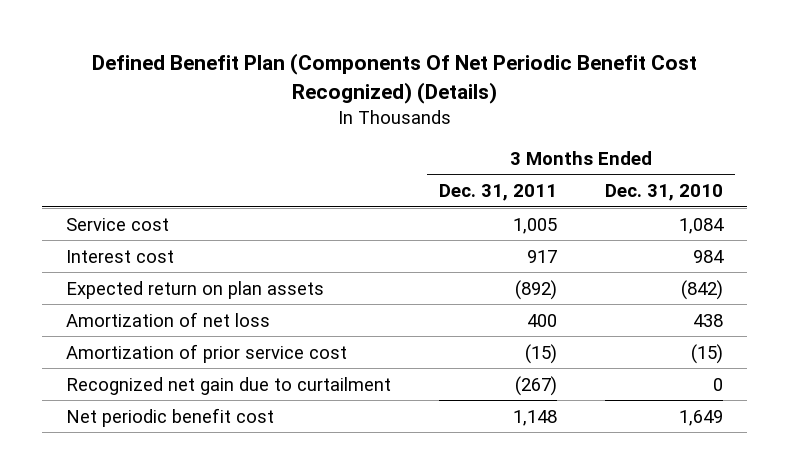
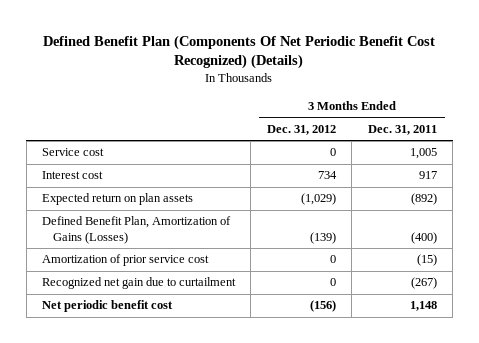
[605,184,724,202] Dec. 31, 2010 -> none
none -> [266,125,336,136] Dec. 31, 2012
[65,311,270,327] Amortization of net loss -> none
none -> [42,216,232,244] Defined Benefit Plan, Amortization of Gains (Losses)

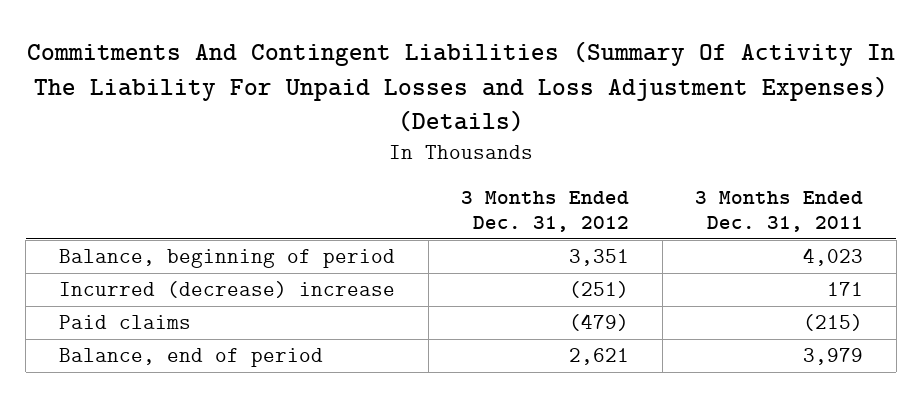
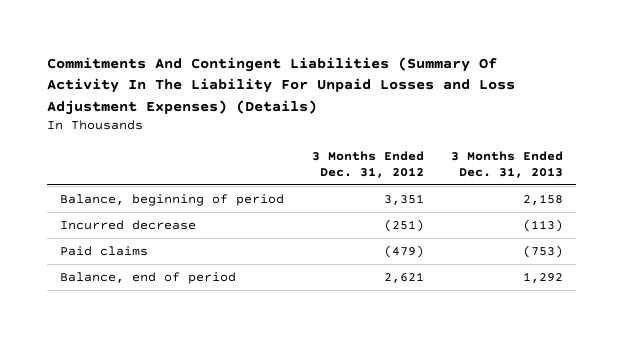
[695,190,864,233] 3 Months Ended Dec. 31, 2011 -> none
none -> [450,150,563,179] 3 Months Ended Dec. 31, 2013
[58,281,395,299] Incurred (decrease) increase -> [60,219,197,230] Incurred decrease

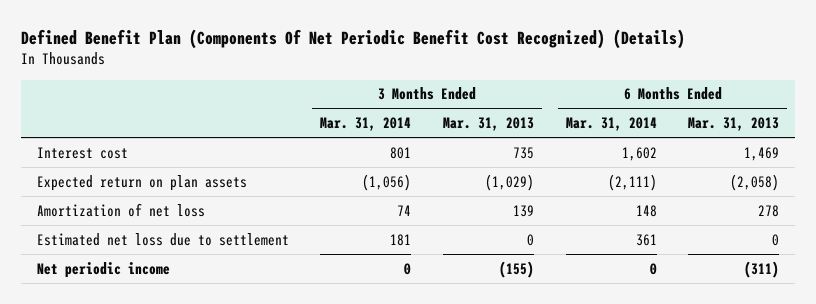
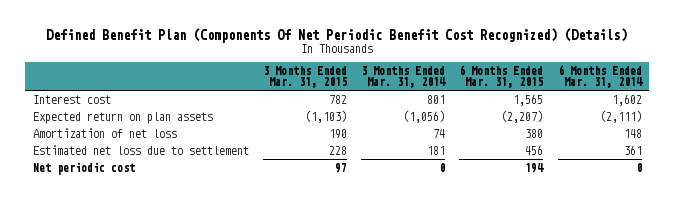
[443,117,535,132] Mar. 31, 2013 -> none
[688,117,780,132] Mar. 31, 2013 -> none
none -> [262,65,347,89] 3 Months Ended Mar. 31, 2015
none -> [459,64,544,89] 6 Months Ended Mar. 31, 2015
[36,261,170,278] Net periodic income -> [32,161,135,175] Net periodic cost

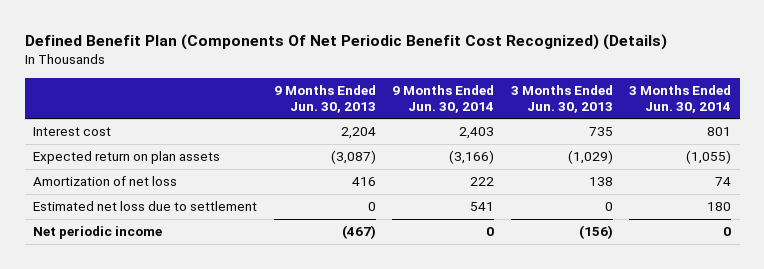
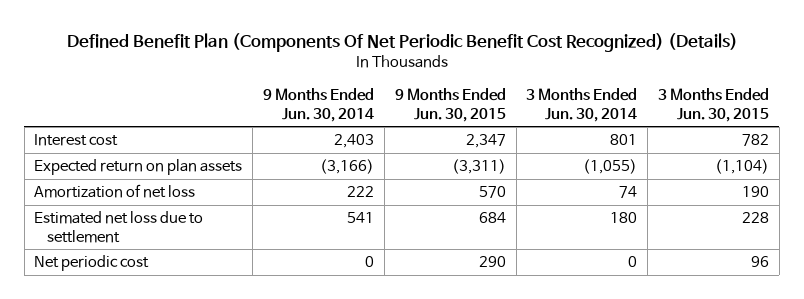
[273,84,376,113] 9 Months Ended Jun. 30, 2013 -> none
[510,84,613,113] 3 Months Ended Jun. 30, 2013 -> none
none -> [394,87,506,122] 9 Months Ended Jun. 30, 2015
none -> [658,87,770,122] 3 Months Ended Jun. 30, 2015
[32,226,162,240] Net periodic income -> [34,255,150,272] Net periodic cost

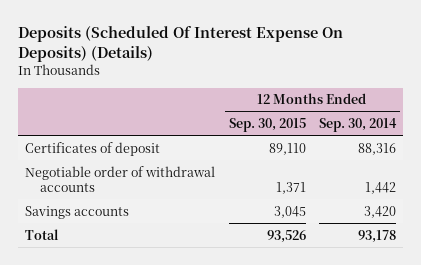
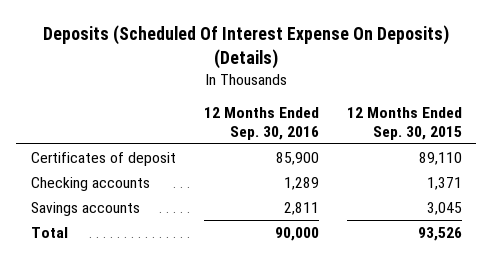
[319,117,398,132] Sep. 30, 2014 -> none
none -> [203,106,319,140] 12 Months Ended Sep. 30, 2016
[24,165,215,193] Negotiable order of withdrawal accounts -> [30,176,150,191] Checking accounts

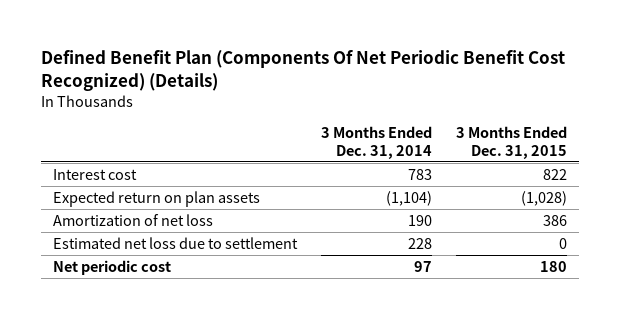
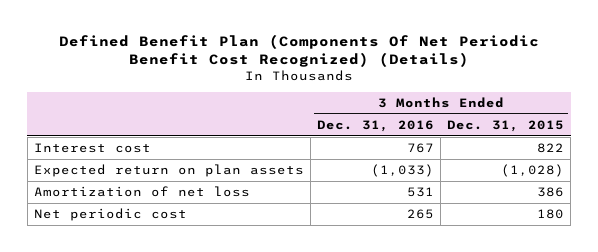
[321,126,433,159] 3 Months Ended Dec. 31, 2014 -> none
none -> [317,119,435,132] Dec. 31, 2016
[53,236,299,249] Estimated net loss due to settlement -> none

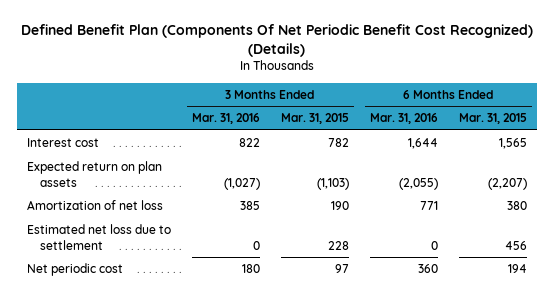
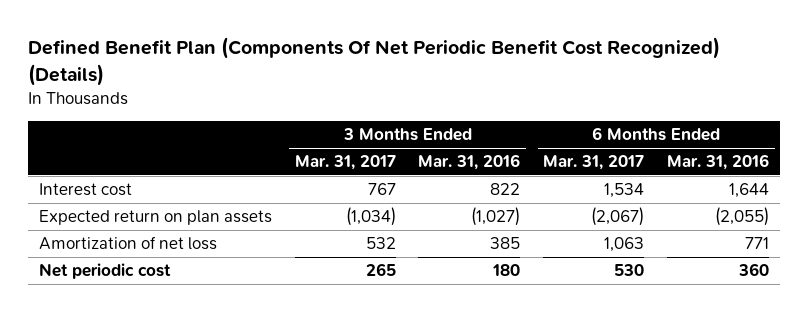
[280,113,349,125] Mar. 31, 2015 -> none
[458,113,527,125] Mar. 31, 2015 -> none
none -> [294,155,396,171] Mar. 31, 2017
none -> [543,155,645,171] Mar. 31, 2017
[27,224,172,250] Estimated net loss due to settlement -> none

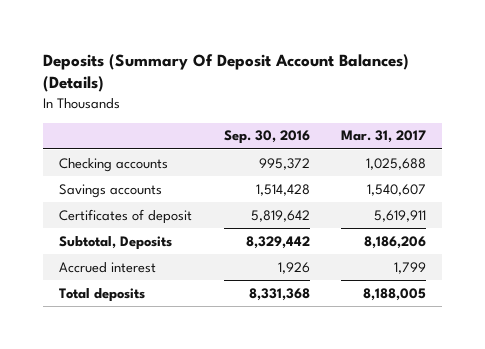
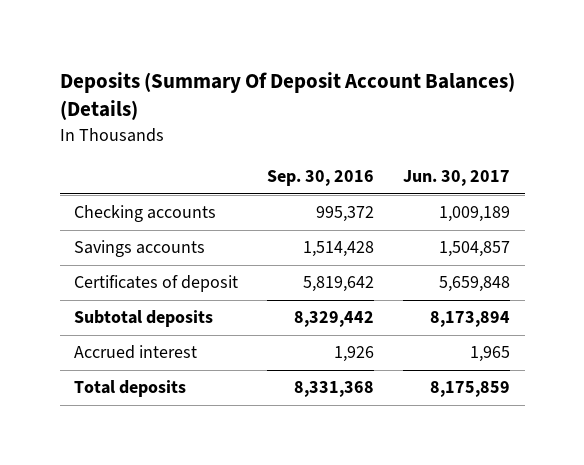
[341,130,427,144] Mar. 31, 2017 -> none
none -> [403,170,511,187] Jun. 30, 2017
[58,235,172,250] Subtotal, Deposits -> [74,310,214,328] Subtotal deposits

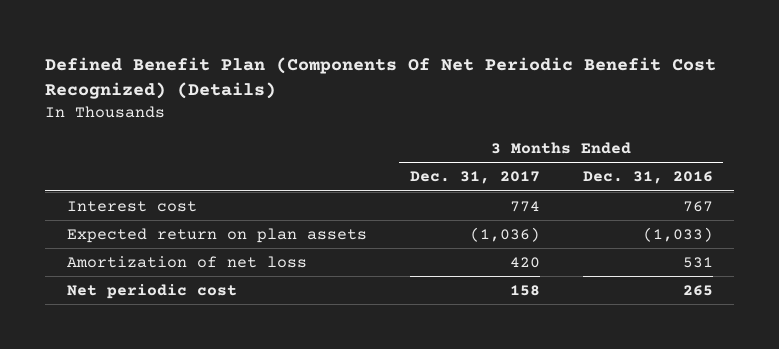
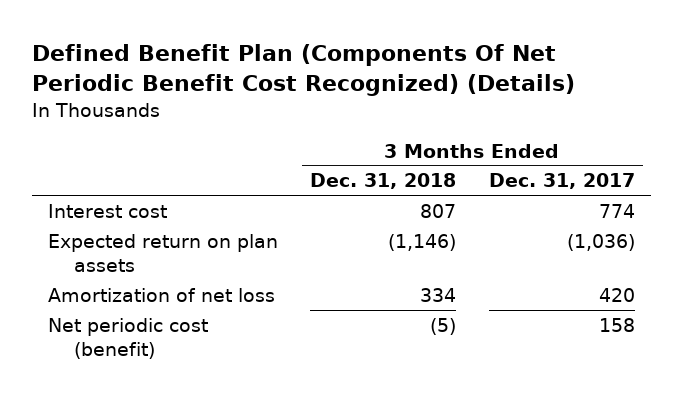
[582,171,713,185] Dec. 31, 2016 -> none
none -> [310,173,457,190] Dec. 31, 2018
[66,283,237,299] Net periodic cost -> [47,317,208,360] Net periodic cost (benefit)

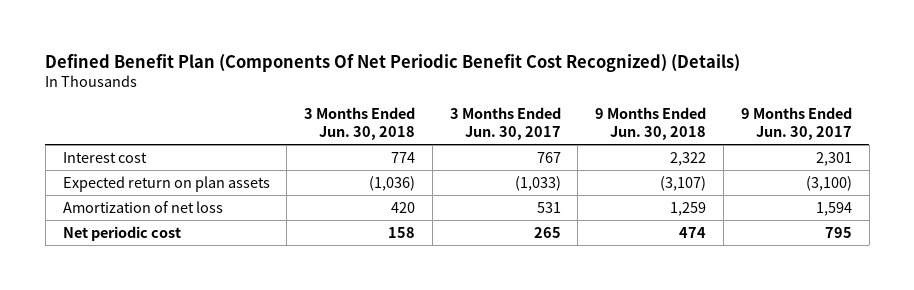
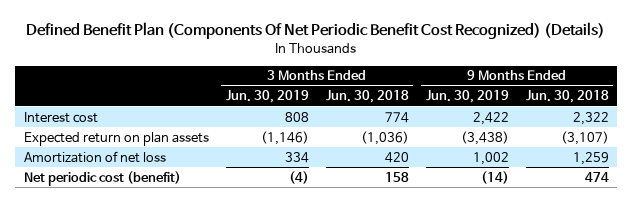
[449,107,561,140] 3 Months Ended Jun. 30, 2017 -> none
[740,107,852,140] 9 Months Ended Jun. 30, 2017 -> none
none -> [225,90,309,104] Jun. 30, 2019
none -> [425,90,509,104] Jun. 30, 2019
[62,225,181,241] Net periodic cost -> [23,170,181,186] Net periodic cost (benefit)

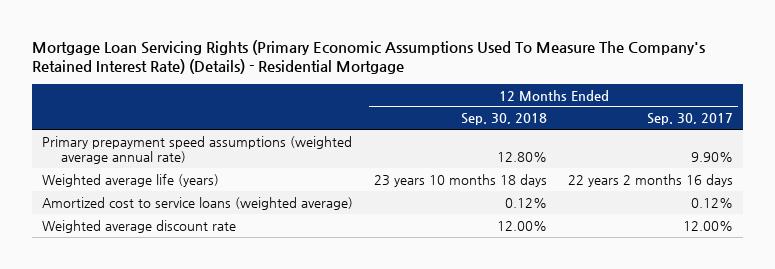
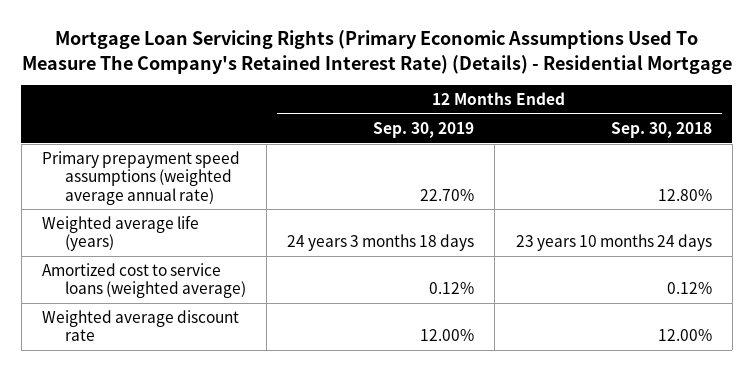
[647,113,734,126] Sep. 30, 2017 -> none
none -> [373,121,475,138] Sep. 30, 2019
[374,173,548,187] 23 years 10 months 18 days -> [515,234,712,252] 23 years 10 months 24 days

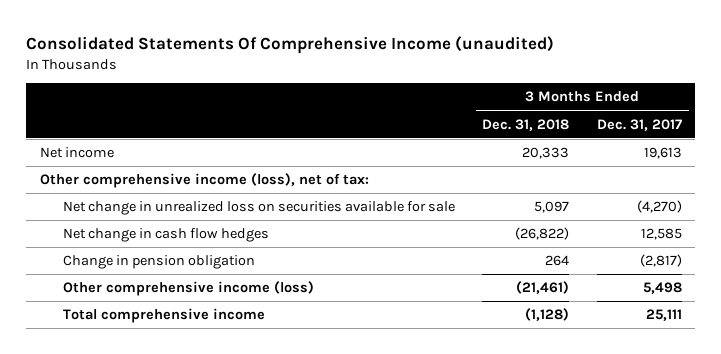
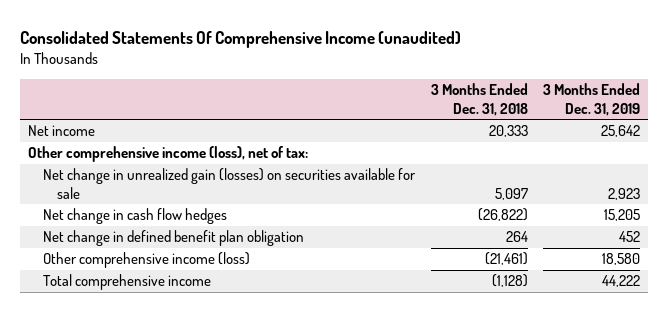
[596,118,682,131] Dec. 31, 2017 -> none
none -> [543,83,641,116] 3 Months Ended Dec. 31, 2019
[63,201,456,216] Net change in unrealized loss on securities available for sale -> [42,168,416,199] Net change in unrealized gain (losses) on securities available for sale
[63,255,256,270] Change in pension obligation -> [42,230,304,247] Net change in defined benefit plan obligation

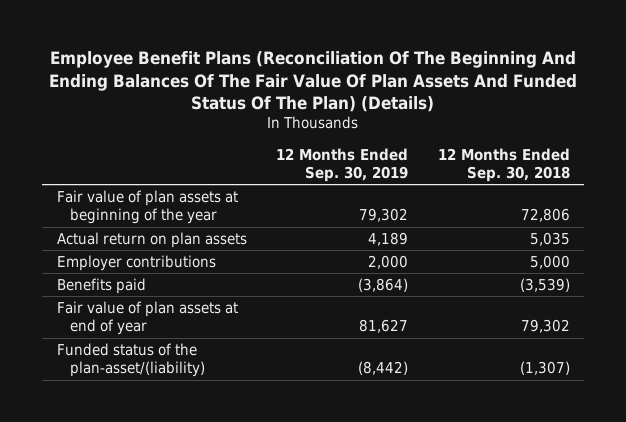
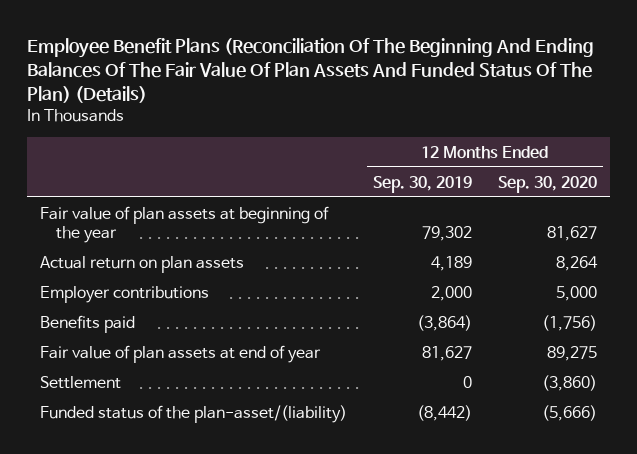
[437,147,570,183] 12 Months Ended Sep. 30, 2018 -> none
none -> [497,175,597,193] Sep. 30, 2020
none -> [40,375,122,389] Settlement

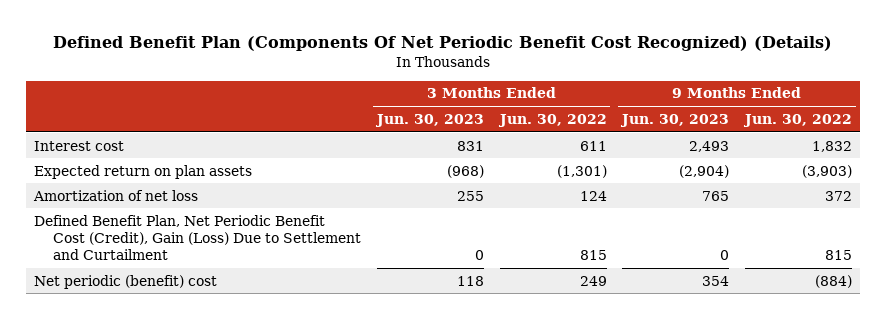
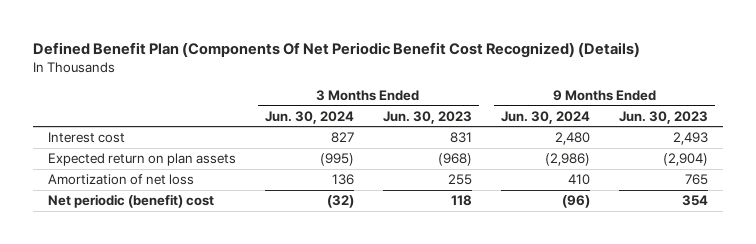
[497,113,607,127] Jun. 30, 2022 -> none
[743,113,853,127] Jun. 30, 2022 -> none
none -> [264,110,354,124] Jun. 30, 2024
none -> [501,110,591,124] Jun. 30, 2024
[33,214,361,261] Defined Benefit Plan, Net Periodic Benefit Cost (Credit), Gain (Loss) Due to Settlement and Curtailment -> none

